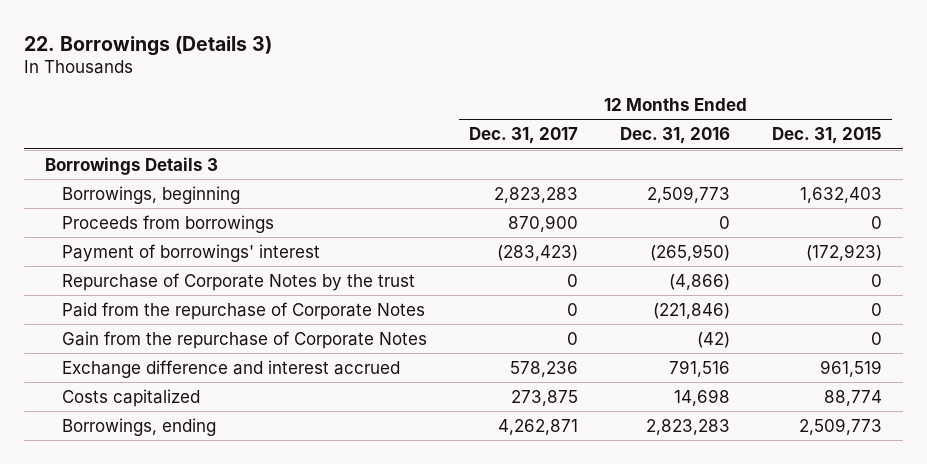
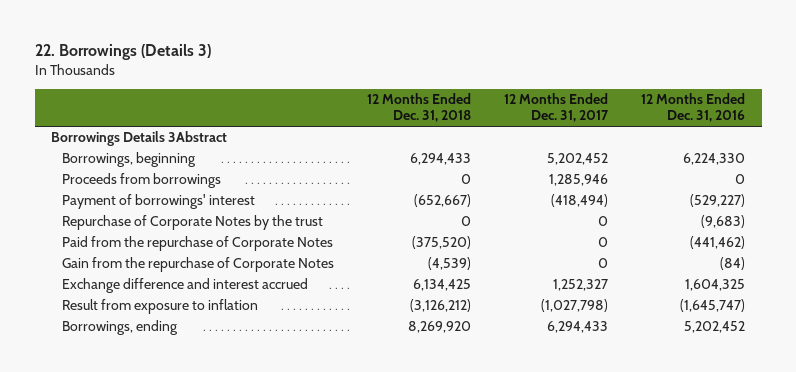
[771,127,882,145] Dec. 31, 2015 -> none
none -> [367,93,472,123] 12 Months Ended Dec. 31, 2018
[62,388,201,407] Costs capitalized -> none
[45,156,219,175] Borrowings Details 3 -> [51,131,228,147] Borrowings Details 3Abstract
[494,186,579,203] 2,823,283 -> [547,153,609,166] 5,202,452
[647,185,731,203] 2,509,773 -> [683,153,746,166] 6,224,330
[508,214,579,232] 870,900 -> [549,174,609,187] 1,285,946
[497,244,579,261] (283,423) -> [551,194,609,208] (418,494)
[650,243,731,261] (265,950) -> [690,194,746,208] (529,227)
[669,273,731,290] (4,866) -> [701,215,746,229] (9,683)
[653,302,731,319] (221,846) -> [690,236,746,250] (441,462)
[697,331,731,348] (42) -> [720,257,746,271] (84)
[510,360,579,377] 578,236 -> [553,279,609,292] 1,252,327
[669,359,731,377] 791,516 -> [685,279,746,292] 1,604,325
none -> [61,299,258,315] Result from exposure to inflation
[498,418,579,435] 4,262,871 -> [547,321,609,334] 6,294,433
[646,418,731,435] 2,823,283 -> [684,321,746,334] 5,202,452

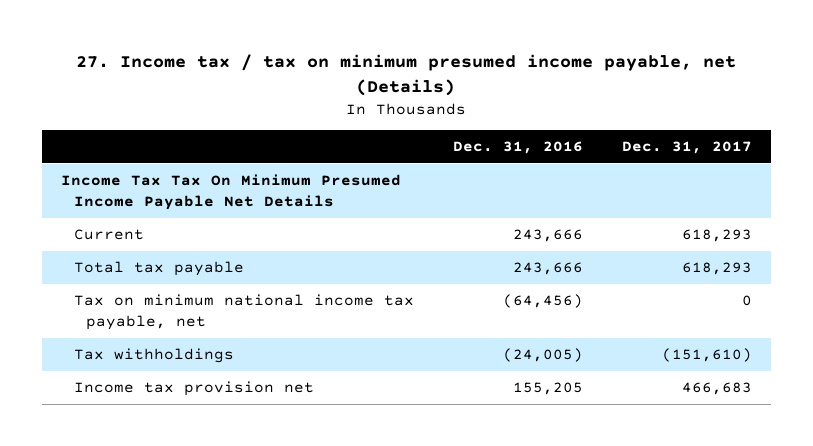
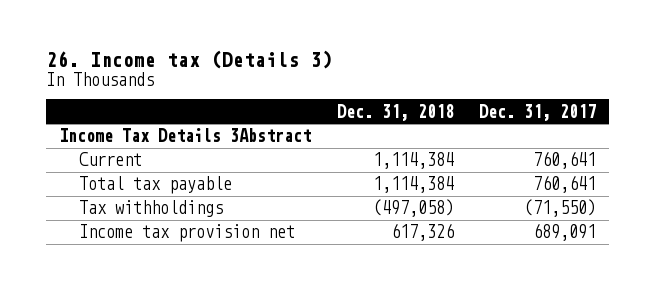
[76,53,737,97] 27. Income tax / tax on minimum presumed income payable, net (Details) -> [45,50,332,70] 26. Income tax (Details 3)
[452,141,583,155] Dec. 31, 2016 -> none
none -> [336,103,454,121] Dec. 31, 2018
[61,174,402,211] Income Tax Tax On Minimum Presumed Income Payable Net Details -> none
[73,294,414,331] Tax on minimum national income tax payable, net -> none
none -> [58,128,311,143] Income Tax Details 3Abstract
[681,229,752,243] 618,293 -> [533,151,597,170] 760,641
[681,262,752,276] 618,293 -> [533,175,597,194] 760,641
[661,348,752,363] (151,610) -> [524,199,597,218] (71,550)
[681,382,752,396] 466,683 -> [533,223,597,242] 689,091

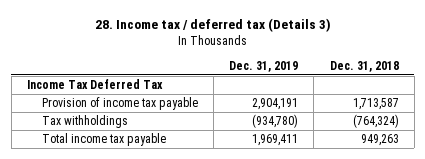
[45,50,332,70] 26. Income tax (Details 3) -> [94,18,331,33] 28. Income tax / deferred tax (Details 3)
[479,103,597,121] Dec. 31, 2017 -> none
none -> [229,61,299,73] Dec. 31, 2019
[58,128,311,143] Income Tax Details 3Abstract -> none
[79,152,143,167] Current -> none
[79,176,233,195] Total tax payable -> none
none -> [26,79,163,90] Income Tax Deferred Tax
none -> [42,97,199,111] Provision of income tax payable
[372,199,454,218] (497,058) -> [352,114,399,129] (764,324)
[79,224,296,243] Income tax provision net -> [42,133,167,147] Total income tax payable
[390,223,454,242] 617,326 -> [360,134,399,147] 949,263

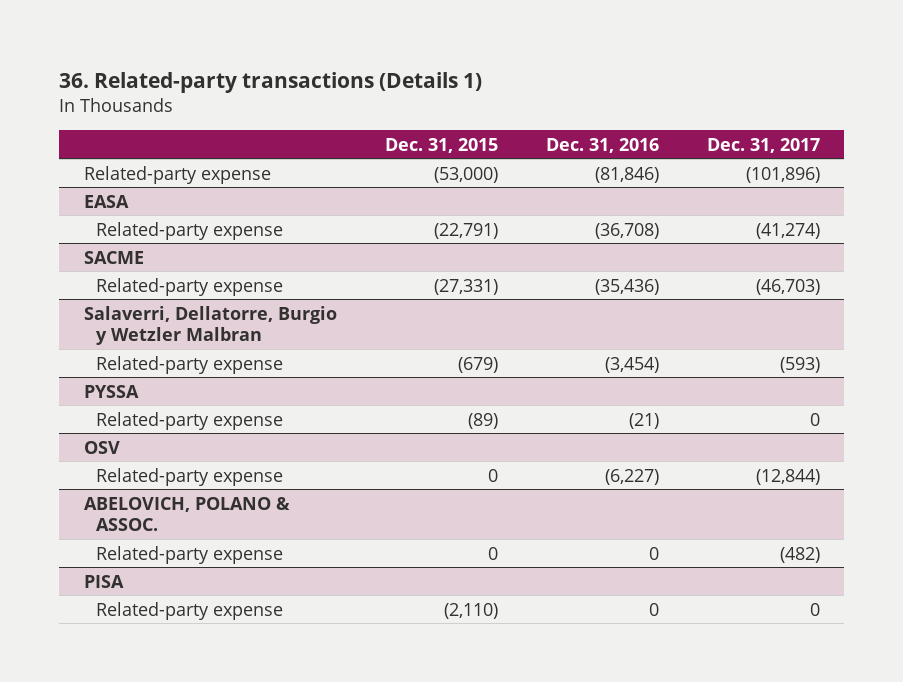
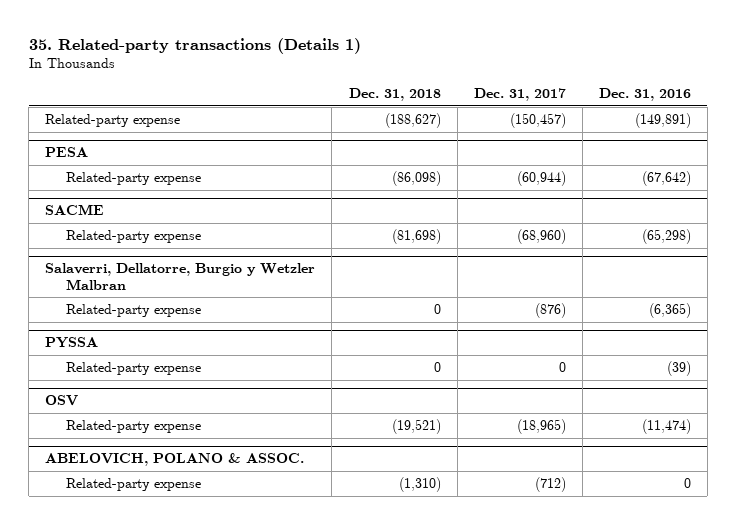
[59,71,483,93] 36. Related-party transactions (Details 1) -> [28,37,361,54] 35. Related-party transactions (Details 1)
[384,137,498,153] Dec. 31, 2015 -> none
none -> [348,87,441,101] Dec. 31, 2018
[83,194,129,208] EASA -> none
[594,166,659,183] (81,846) -> [634,113,691,129] (149,891)
[745,166,820,183] (101,896) -> [509,113,566,129] (150,457)
none -> [45,147,89,158] PESA
[594,222,659,239] (36,708) -> [641,171,691,187] (67,642)
[755,222,820,239] (41,274) -> [516,171,566,187] (60,944)
[594,278,659,295] (35,436) -> [641,229,691,245] (65,298)
[755,278,820,295] (46,703) -> [516,229,566,245] (68,960)
[604,356,659,373] (3,454) -> [648,303,691,319] (6,365)
[779,356,820,373] (593) -> [534,303,566,319] (876)
[628,412,659,429] (21) -> [666,361,691,377] (39)
[604,468,659,485] (6,227) -> [641,419,691,435] (11,474)
[755,468,820,485] (12,844) -> [516,419,566,435] (18,965)
[83,574,124,588] PISA -> none
[96,601,284,620] Related-party expense -> none
[779,546,820,563] (482) -> [534,477,566,493] (712)

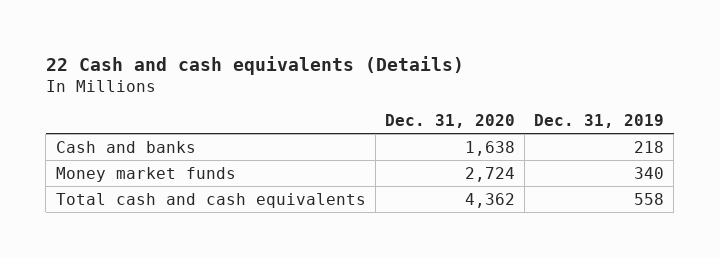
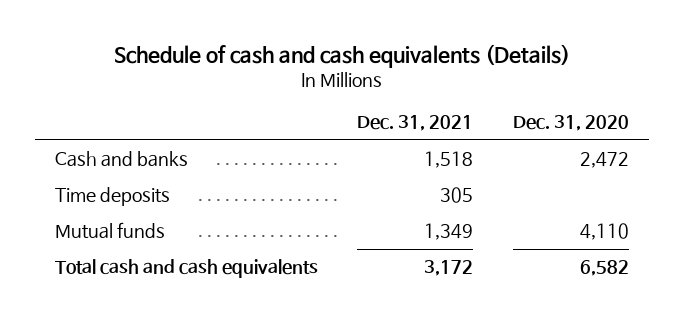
[45,55,464,75] 22 Cash and cash equivalents (Details) -> [113,44,570,69] Schedule of cash and cash equivalents (Details)
[534,114,665,129] Dec. 31, 2019 -> none
none -> [357,115,474,132] Dec. 31, 2021
[464,140,515,156] 1,638 -> [579,152,629,169] 2,472
none -> [54,187,170,207] Time deposits
[55,166,236,182] Money market funds -> [54,222,165,240] Mutual funds
[464,166,515,182] 2,724 -> [579,223,629,241] 4,110
[464,192,515,208] 4,362 -> [579,260,629,277] 6,582

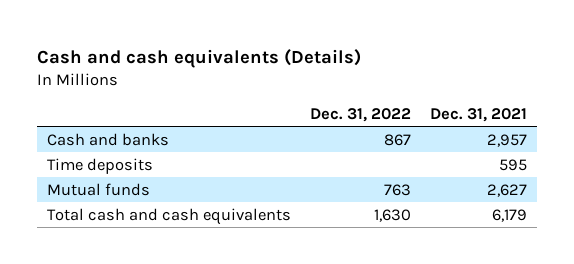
[113,44,570,69] Schedule of cash and cash equivalents (Details) -> [37,48,362,68] Cash and cash equivalents (Details)
[512,115,629,132] Dec. 31, 2020 -> none
none -> [310,107,412,122] Dec. 31, 2022
[424,151,474,169] 1,518 -> [487,133,528,147] 2,957
[440,187,474,204] 305 -> [499,158,528,171] 595
[424,223,474,241] 1,349 -> [487,183,528,197] 2,627
[424,260,474,277] 3,172 -> [492,208,528,222] 6,179

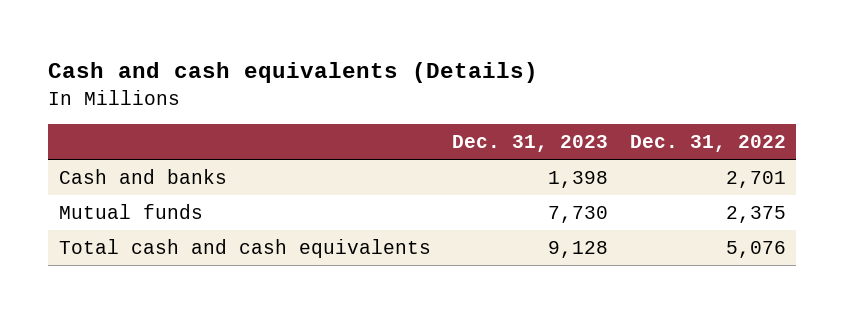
[430,107,528,122] Dec. 31, 2021 -> none
none -> [452,135,609,153] Dec. 31, 2023
[47,157,154,174] Time deposits -> none
[384,133,412,146] 867 -> [725,171,786,189] 2,701
[384,183,412,196] 763 -> [725,206,786,224] 2,375
[374,208,412,222] 1,630 -> [725,241,786,259] 5,076

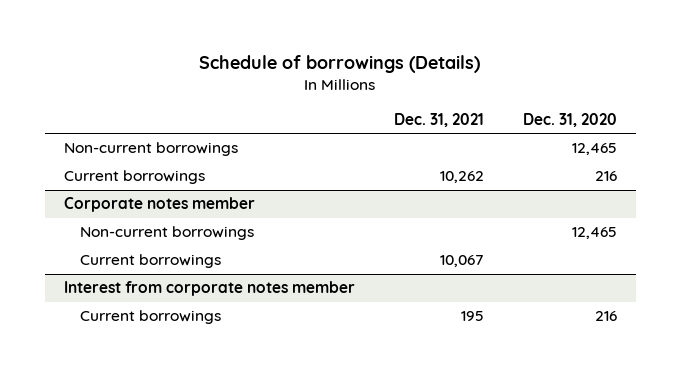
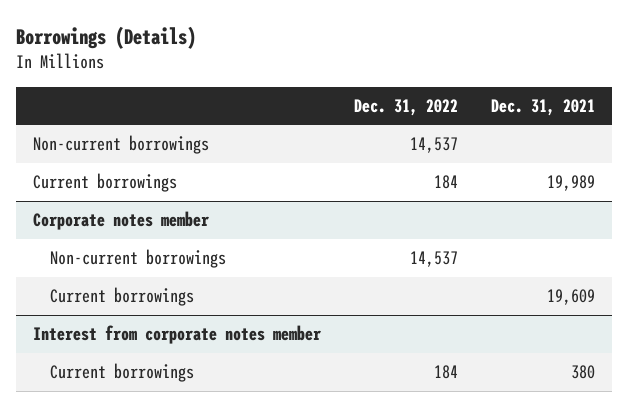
[199,54,481,73] Schedule of borrowings (Details) -> [15,25,196,49] Borrowings (Details)
[522,112,617,127] Dec. 31, 2020 -> none
none -> [353,98,458,116] Dec. 31, 2022
[439,171,484,184] 10,262 -> [547,175,596,192] 19,989
[439,255,484,268] 10,067 -> [547,289,596,306] 19,609
[460,311,484,322] 195 -> [571,365,596,380] 380

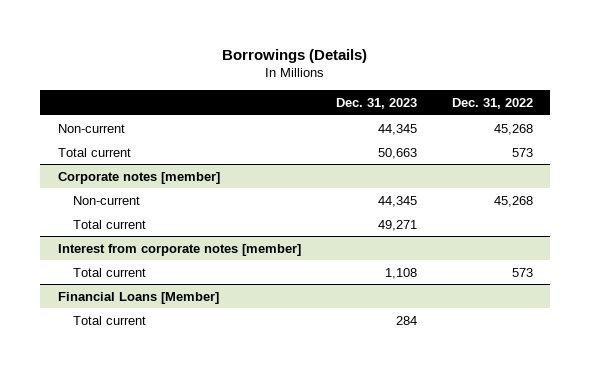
[491,98,596,116] Dec. 31, 2021 -> none
none -> [335,97,417,109] Dec. 31, 2023
[32,135,209,155] Non-current borrowings -> [57,123,125,133] Non-current
[409,137,458,154] 14,537 -> [493,123,533,135] 45,268
[32,173,177,193] Current borrowings -> [57,147,131,157] Total current
[433,175,458,190] 184 -> [511,147,533,157] 573
[32,211,209,231] Corporate notes member -> [57,171,220,184] Corporate notes [member]
[50,249,227,269] Non-current borrowings -> [73,195,141,205] Non-current
[409,251,458,268] 14,537 -> [493,195,533,207] 45,268
[50,287,195,307] Current borrowings -> [73,219,147,229] Total current
[32,325,321,345] Interest from corporate notes member -> [57,243,301,256] Interest from corporate notes [member]
[50,363,195,383] Current borrowings -> [73,267,147,277] Total current
[433,365,458,380] 184 -> [511,267,533,277] 573
none -> [57,291,219,304] Financial Loans [Member]
none -> [73,315,147,325] Total current

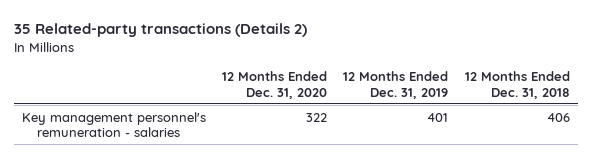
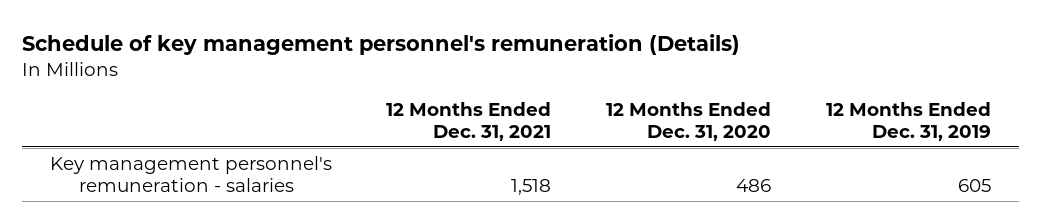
[14,23,308,38] 35 Related-party transactions (Details 2) -> [22,33,741,55] Schedule of key management personnel's remuneration (Details)
[464,71,570,99] 12 Months Ended Dec. 31, 2018 -> none
none -> [386,102,552,141] 12 Months Ended Dec. 31, 2021
[306,112,328,122] 322 -> [736,178,772,192] 486
[427,112,449,122] 401 -> [958,178,992,192] 605

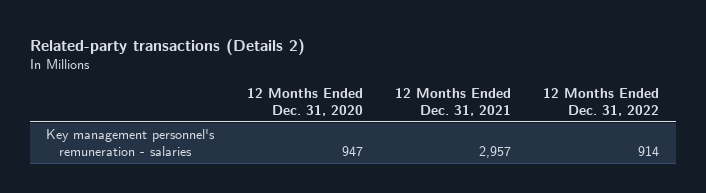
[22,33,741,55] Schedule of key management personnel's remuneration (Details) -> [30,38,306,55] Related-party transactions (Details 2)
[826,102,992,141] 12 Months Ended Dec. 31, 2019 -> none
none -> [543,88,660,116] 12 Months Ended Dec. 31, 2022
[511,178,552,195] 1,518 -> [479,145,512,158] 2,957
[736,178,772,192] 486 -> [341,145,363,156] 947

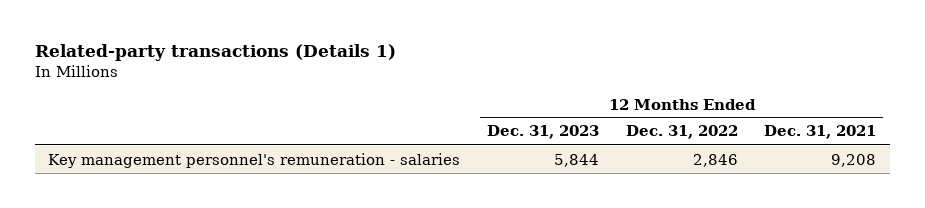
[30,38,306,55] Related-party transactions (Details 2) -> [35,44,397,62] Related-party transactions (Details 1)
[246,88,363,116] 12 Months Ended Dec. 31, 2020 -> none
none -> [487,125,600,140] Dec. 31, 2023
[479,145,512,158] 2,957 -> [831,153,877,167] 9,208
[638,145,660,156] 914 -> [692,153,738,167] 2,846

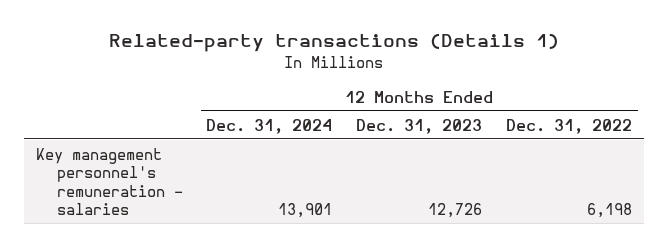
[764,125,877,140] Dec. 31, 2021 -> none
none -> [206,118,333,134] Dec. 31, 2024
[554,153,600,167] 5,844 -> [428,203,483,219] 12,726
[692,153,738,167] 2,846 -> [586,203,632,219] 6,198

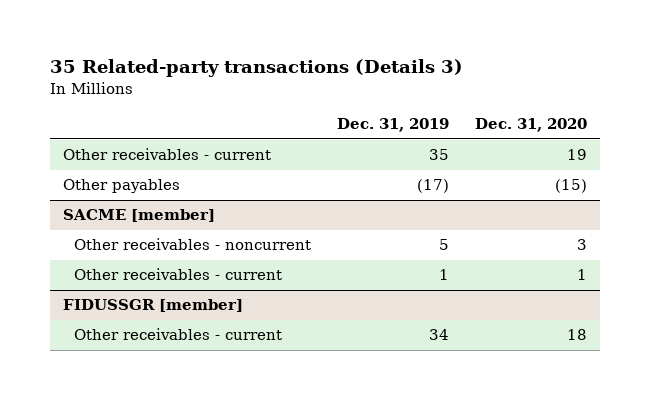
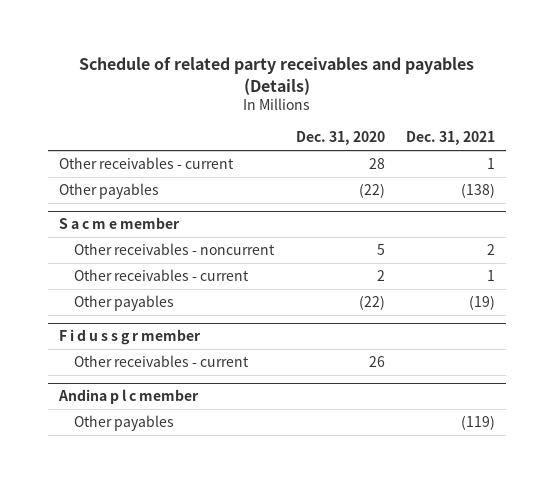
[49,59,463,78] 35 Related-party transactions (Details 3) -> [79,57,475,95] Schedule of related party receivables and payables (Details)
[336,118,449,133] Dec. 31, 2019 -> none
none -> [406,131,496,146] Dec. 31, 2021
[566,149,587,161] 19 -> [368,158,385,170] 28
[554,179,587,194] (15) -> [358,183,385,199] (22)
[62,209,215,223] SACME [member] -> [59,217,181,230] S a c m e member
[576,239,587,251] 3 -> [376,244,385,256] 5
[576,269,587,281] 1 -> [376,270,385,282] 2
none -> [74,295,175,312] Other payables
[62,299,243,313] FIDUSSGR [member] -> [59,329,202,346] F i d u s s g r member
[566,329,587,341] 18 -> [368,356,385,368] 26
none -> [58,389,200,405] Andina p l c member
none -> [74,415,175,432] Other payables

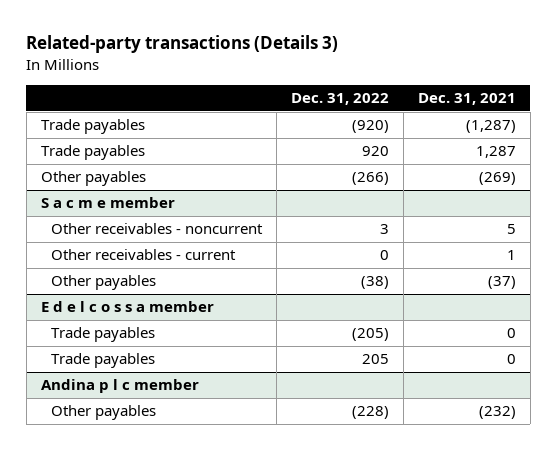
[79,57,475,95] Schedule of related party receivables and payables (Details) -> [26,35,339,54] Related-party transactions (Details 3)
[295,131,385,146] Dec. 31, 2020 -> none
none -> [291,92,390,105] Dec. 31, 2022
[59,157,235,170] Other receivables - current -> none
none -> [40,119,145,135] Trade payables
none -> [40,145,145,161] Trade payables
[461,183,496,199] (138) -> [478,172,516,186] (269)
[487,244,496,256] 2 -> [506,224,516,235] 5
[59,329,202,346] F i d u s s g r member -> none
[74,355,250,368] Other receivables - current -> none
[469,295,496,311] (19) -> [487,276,516,290] (37)
none -> [40,301,214,313] E d e l c o s s a member
none -> [51,327,156,343] Trade payables
none -> [51,353,156,369] Trade payables
[461,415,496,431] (119) -> [478,406,516,420] (232)

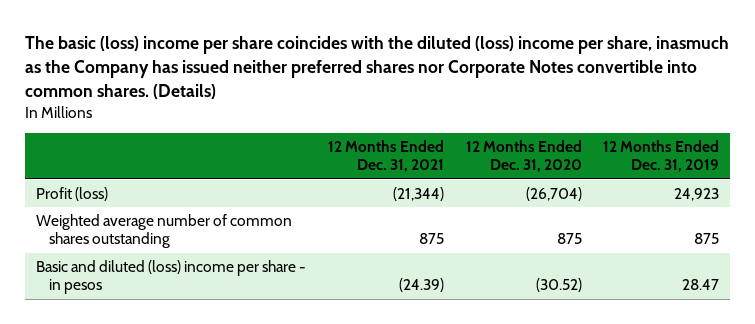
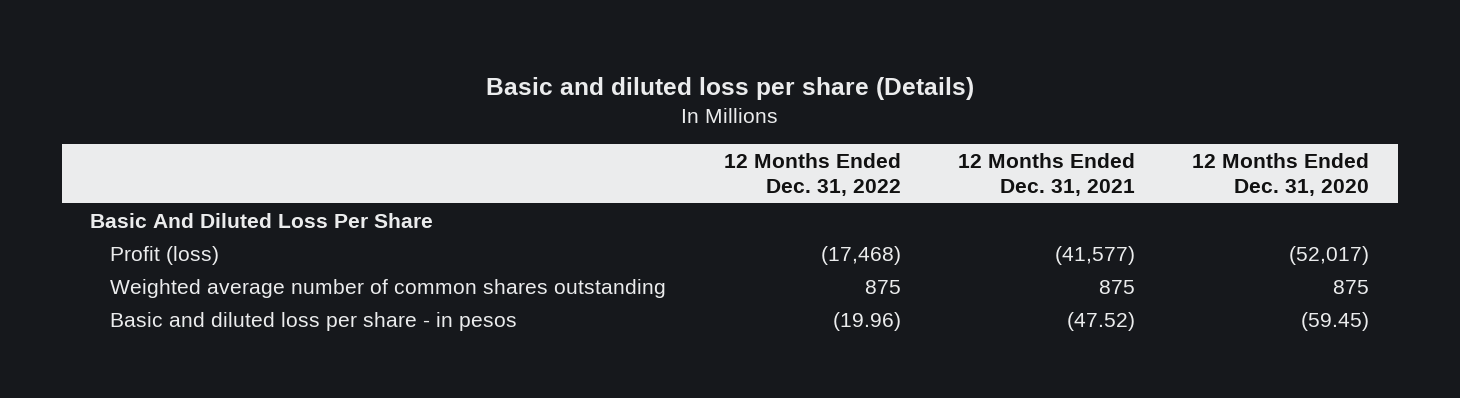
[24,35,729,99] The basic (loss) income per share coincides with the diluted (loss) income per share, inasmuch as the Company has issued neither preferred shares nor Corporate Notes convertible into common shares. (Details) -> [485,76,974,100] Basic and diluted loss per share (Details)
[603,140,720,173] 12 Months Ended Dec. 31, 2019 -> none
none -> [723,153,901,197] 12 Months Ended Dec. 31, 2022
none -> [90,212,434,228] Basic And Diluted Loss Per Share
[392,187,444,202] (21,344) -> [1055,245,1136,265] (41,577)
[525,187,582,202] (26,704) -> [1289,245,1370,265] (52,017)
[35,260,306,295] Basic and diluted (loss) income per share - in pesos -> [110,311,518,331] Basic and diluted loss per share - in pesos
[398,278,444,293] (24.39) -> [1067,311,1136,331] (47.52)
[535,278,582,293] (30.52) -> [1301,311,1370,331] (59.45)

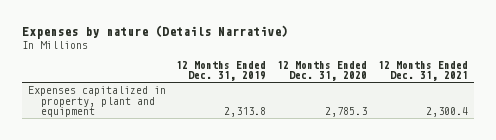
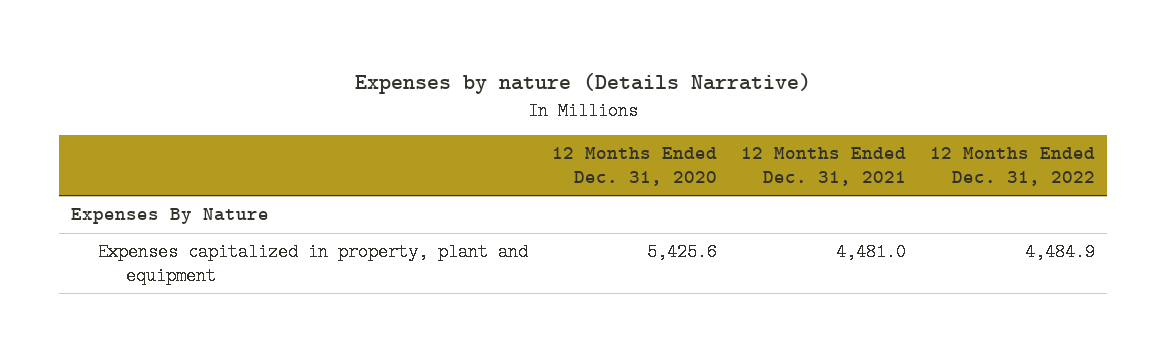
[176,60,267,82] 12 Months Ended Dec. 31, 2019 -> none
none -> [929,147,1095,186] 12 Months Ended Dec. 31, 2022
none -> [71,208,270,225] Expenses By Nature
[325,107,368,118] 2,785.3 -> [647,243,718,262] 5,425.6
[426,107,469,118] 2,300.4 -> [835,243,906,262] 4,481.0

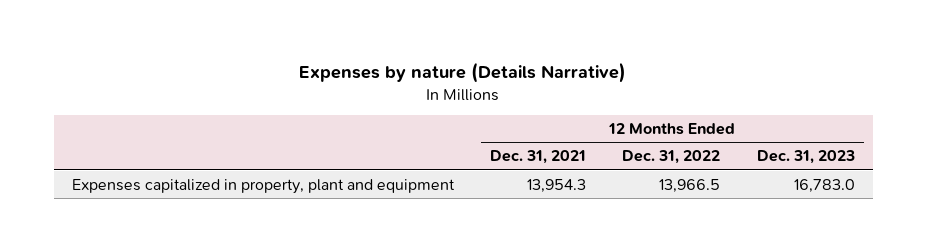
[552,147,718,186] 12 Months Ended Dec. 31, 2020 -> none
none -> [756,150,855,165] Dec. 31, 2023
[71,208,270,225] Expenses By Nature -> none
[835,243,906,262] 4,481.0 -> [527,178,587,193] 13,954.3
[1024,243,1095,262] 4,484.9 -> [659,178,721,193] 13,966.5

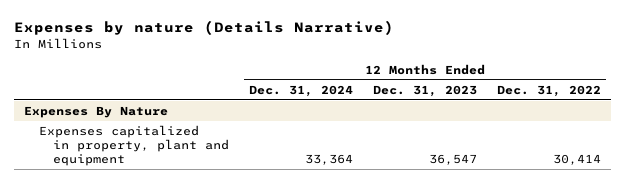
[490,150,587,165] Dec. 31, 2021 -> none
none -> [248,84,353,97] Dec. 31, 2024
none -> [24,105,169,118] Expenses By Nature
[659,178,721,193] 13,966.5 -> [552,153,601,165] 30,414
[793,178,855,193] 16,783.0 -> [428,153,477,165] 36,547

